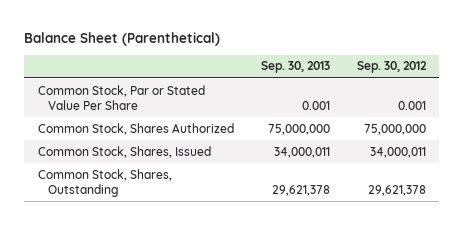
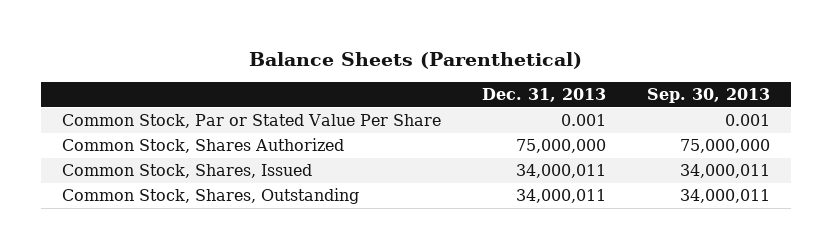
[24,31,221,46] Balance Sheet (Parenthetical) -> [248,51,582,69] Balance Sheets (Parenthetical)
[356,61,427,74] Sep. 30, 2012 -> none
none -> [481,88,606,103] Dec. 31, 2013
[271,184,330,196] 29,621,378 -> [679,189,770,204] 34,000,011

